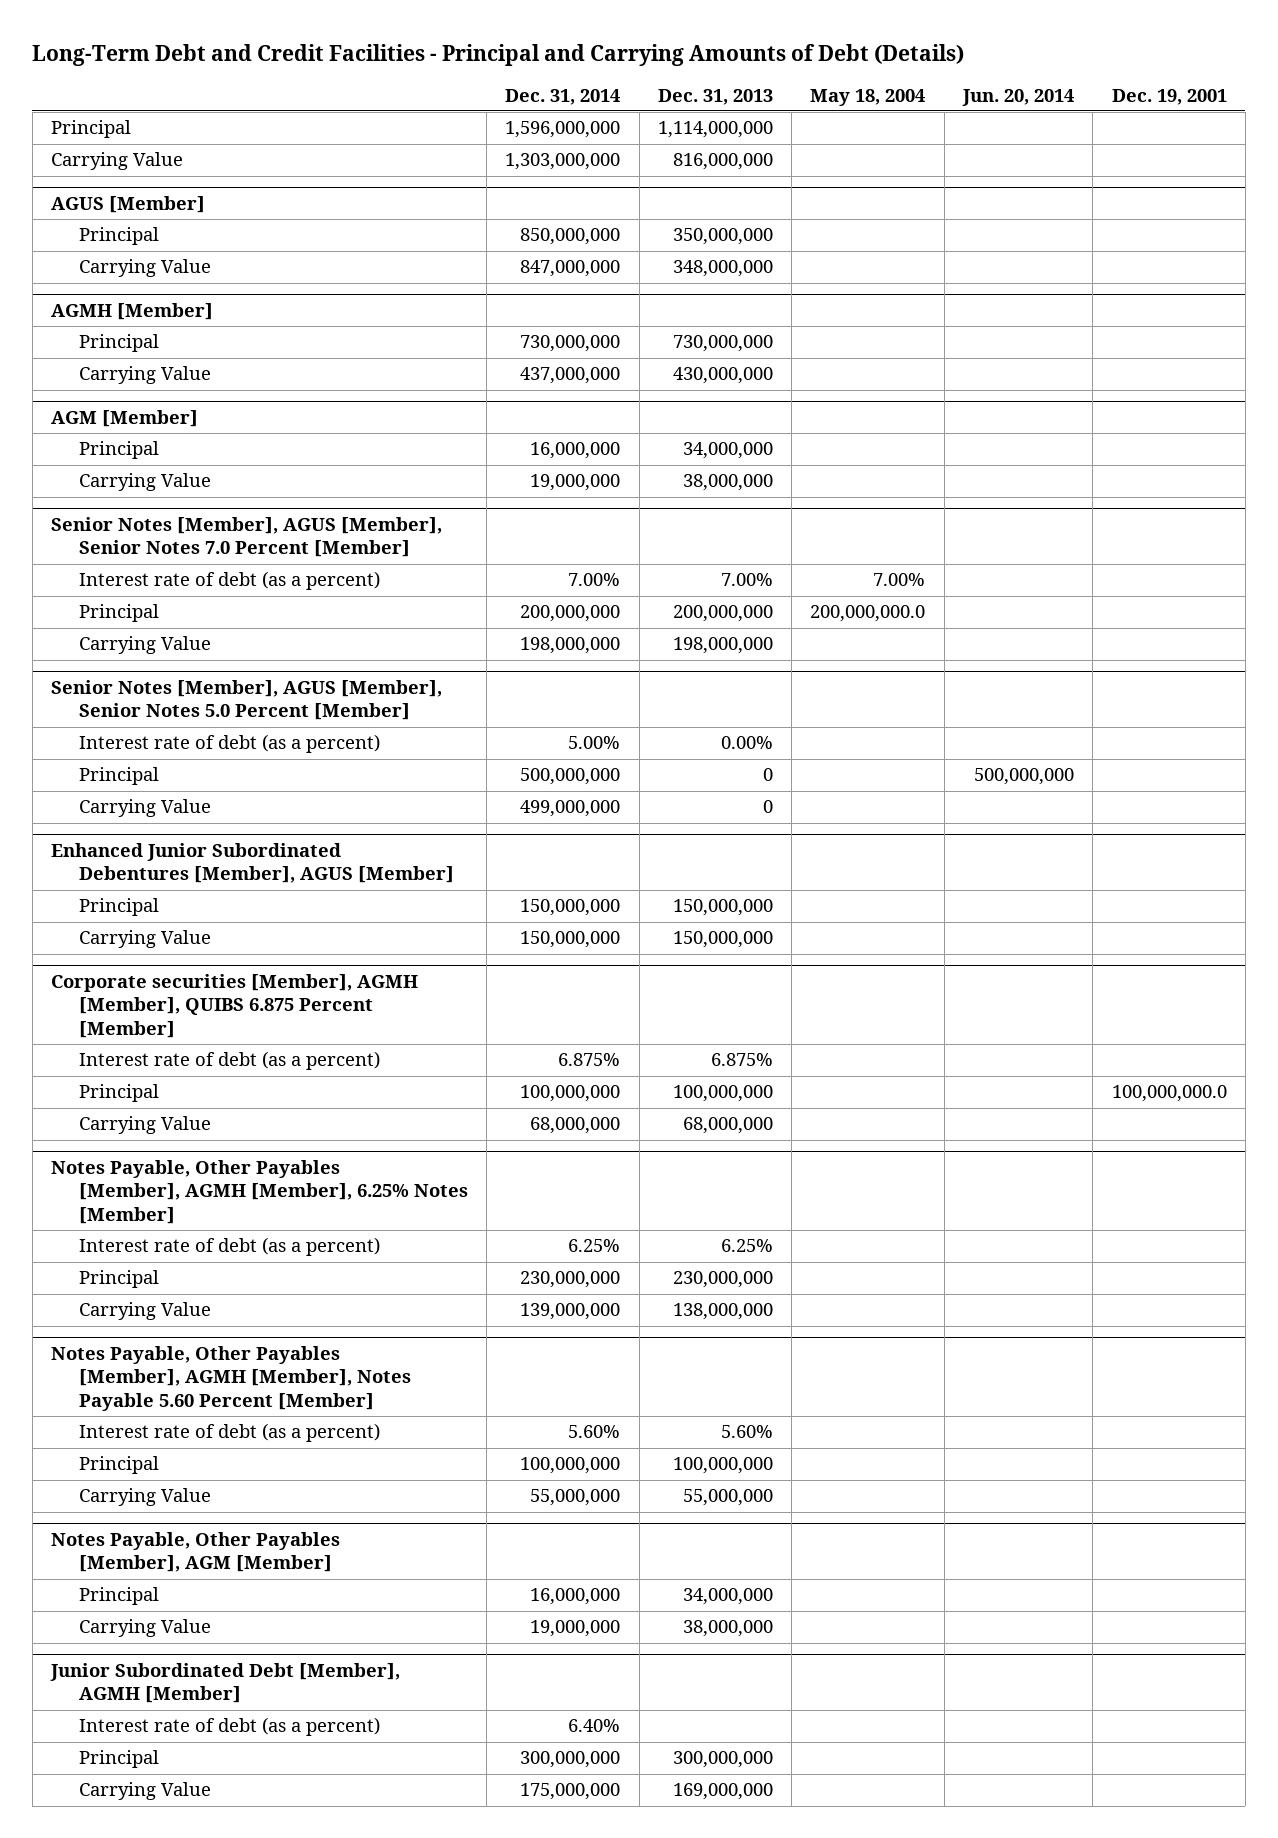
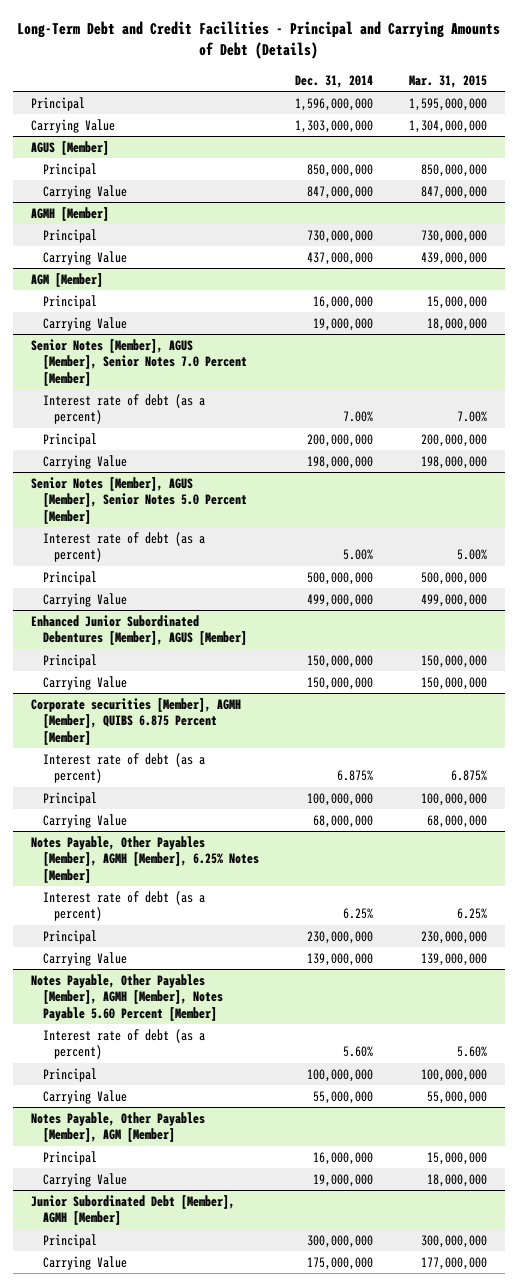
[657,88,773,105] Dec. 31, 2013 -> none
[810,88,926,106] May 18, 2004 -> none
[962,88,1075,106] Jun. 20, 2014 -> none
[1111,88,1227,105] Dec. 19, 2001 -> none
none -> [409,74,488,88] Mar. 31, 2015
[78,1717,380,1737] Interest rate of debt (as a percent) -> none

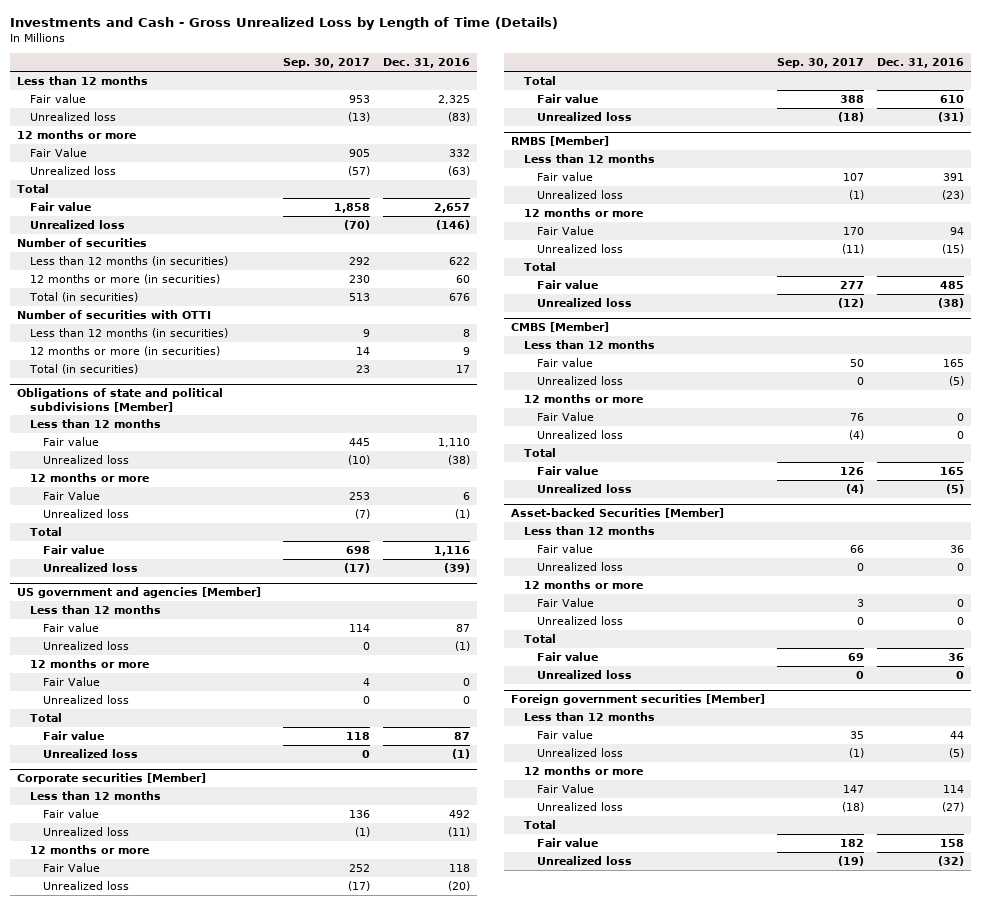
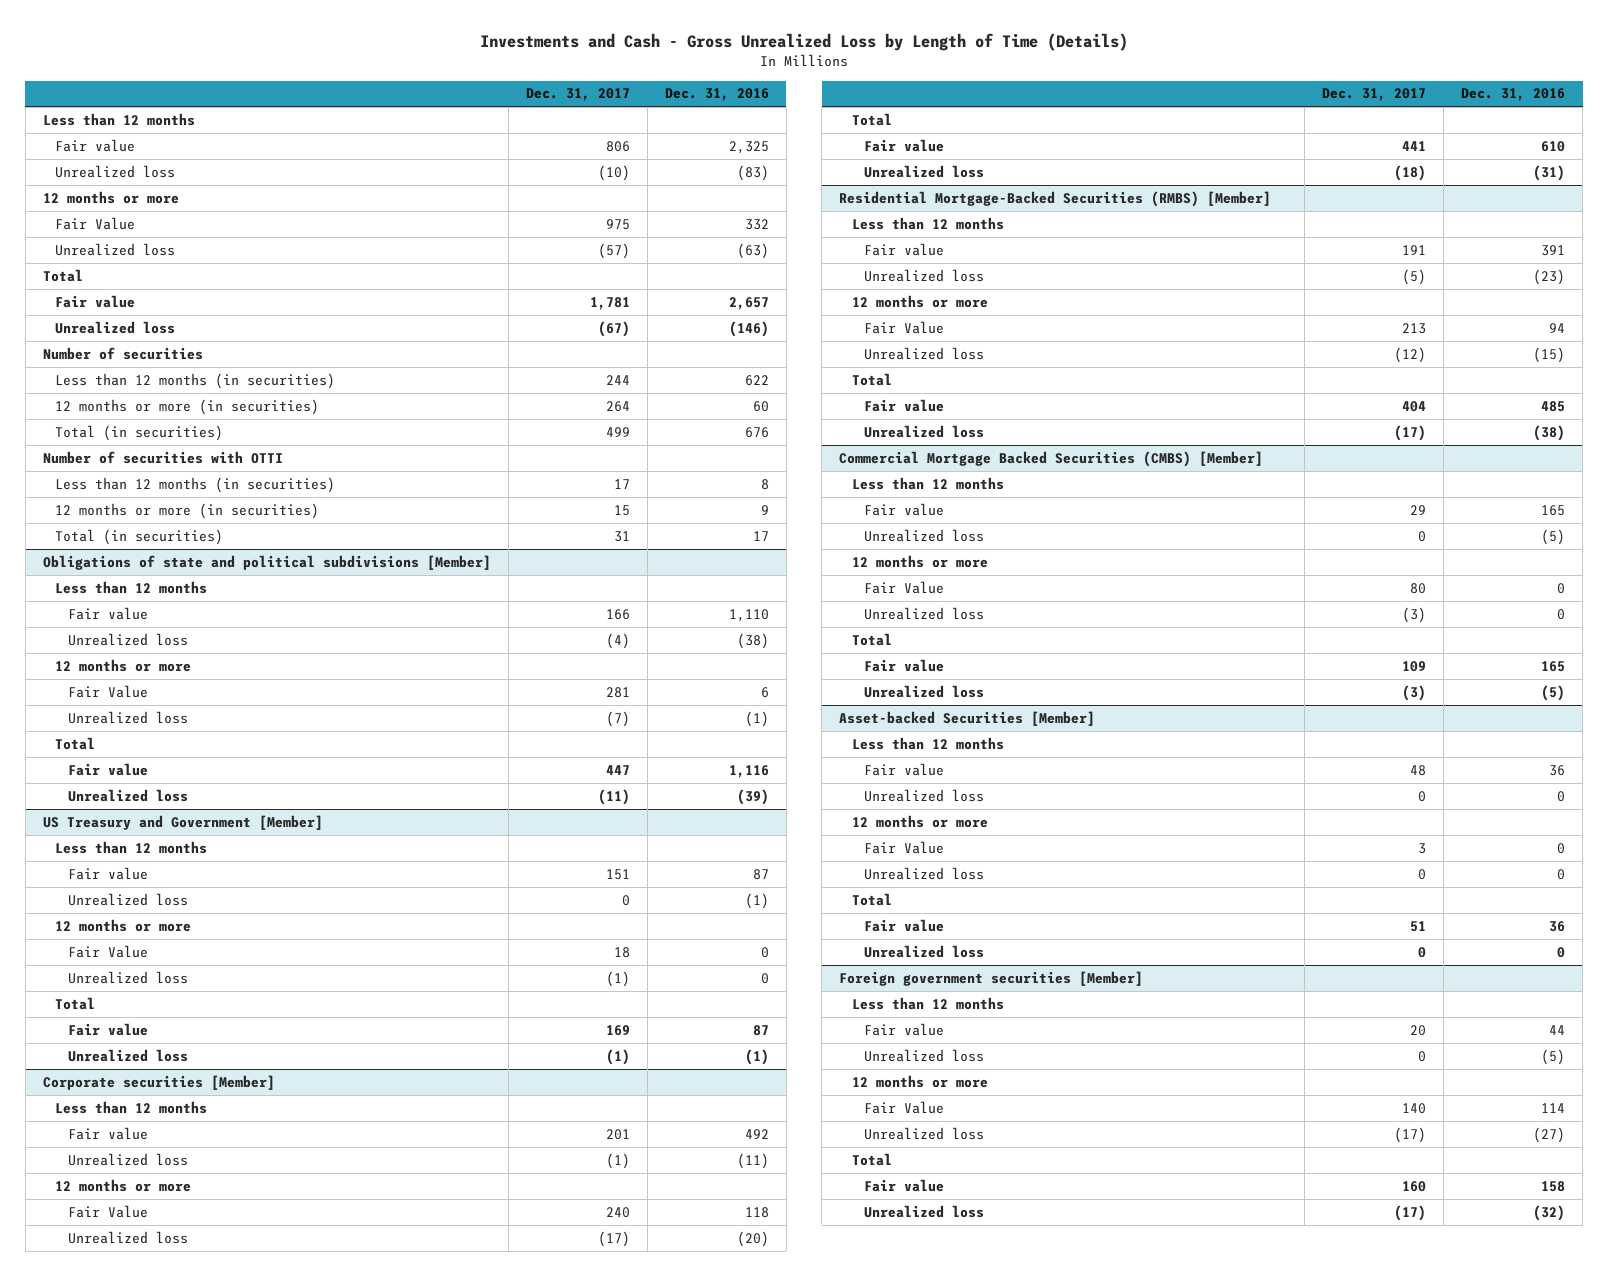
[283,58,371,69] Sep. 30, 2017 -> none
none -> [525,88,630,102] Dec. 31, 2017
[16,587,261,599] US government and agencies [Member] -> [42,814,323,830] US Treasury and Government [Member]
[510,136,609,147] RMBS [Member] -> [839,190,1272,207] Residential Mortgage-Backed Securities (RMBS) [Member]
[510,322,609,333] CMBS [Member] -> [839,450,1264,467] Commercial Mortgage Backed Securities (CMBS) [Member]

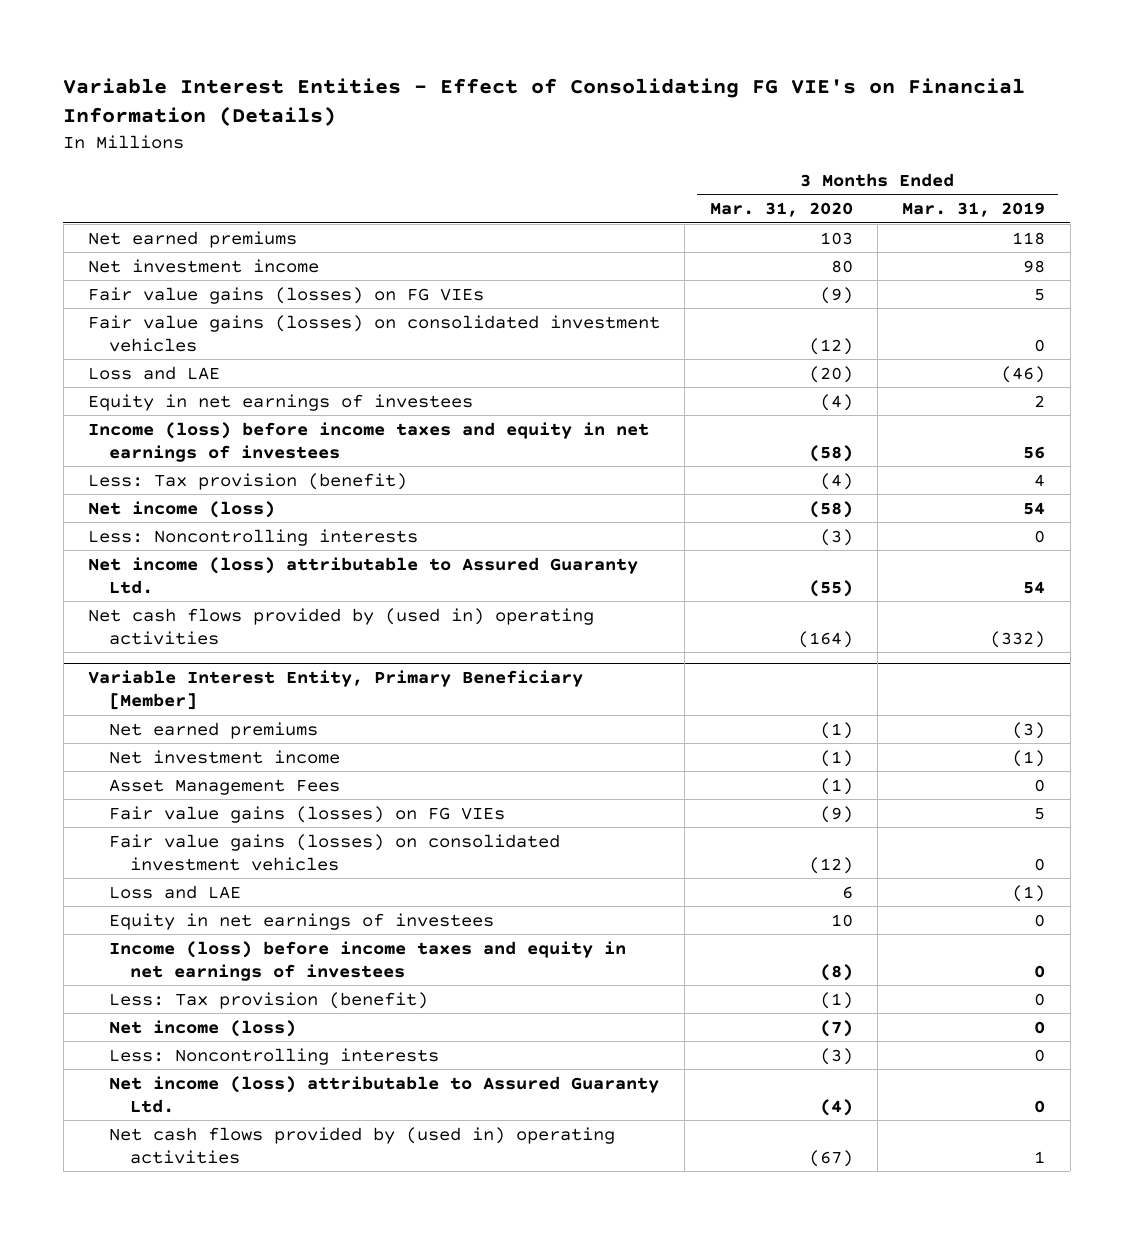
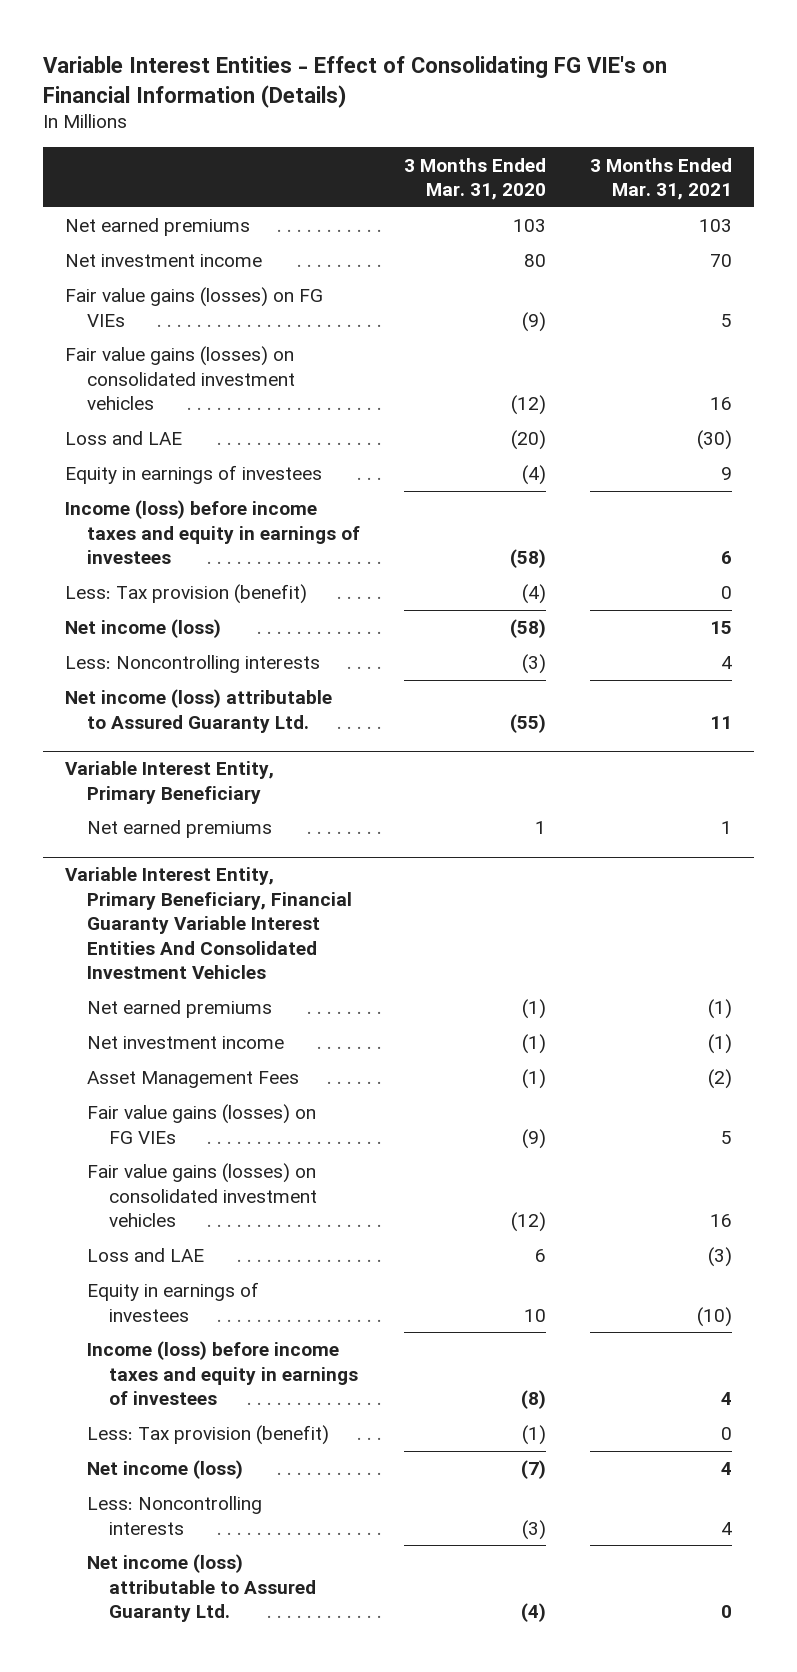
[902,202,1046,218] Mar. 31, 2019 -> none
none -> [589,157,732,201] 3 Months Ended Mar. 31, 2021
[87,393,473,411] Equity in net earnings of investees -> [65,465,323,485] Equity in earnings of investees
[87,421,649,462] Income (loss) before income taxes and equity in net earnings of investees -> [65,500,361,565] Income (loss) before income taxes and equity in earnings of investees
[87,607,594,645] Net cash flows provided by (used in) operating activities -> none
[87,670,583,711] Variable Interest Entity, Primary Beneficiary [Member] -> [65,761,275,804] Variable Interest Entity, Primary Beneficiary
none -> [87,820,273,839] Net earned premiums
none -> [65,867,353,980] Variable Interest Entity, Primary Beneficiary, Financial Guaranty Variable Interest Entities And Consolidated Investment Vehicles
[108,912,494,930] Equity in net earnings of investees -> [87,1282,260,1322] Equity in earnings of investees
[108,940,626,981] Income (loss) before income taxes and equity in net earnings of investees -> [87,1341,359,1406] Income (loss) before income taxes and equity in earnings of investees
[108,1126,615,1164] Net cash flows provided by (used in) operating activities -> none

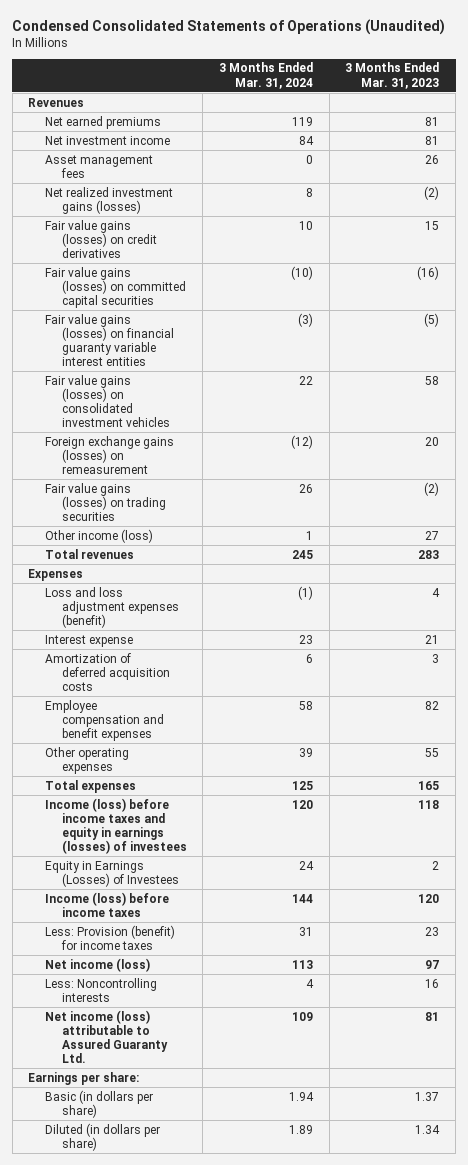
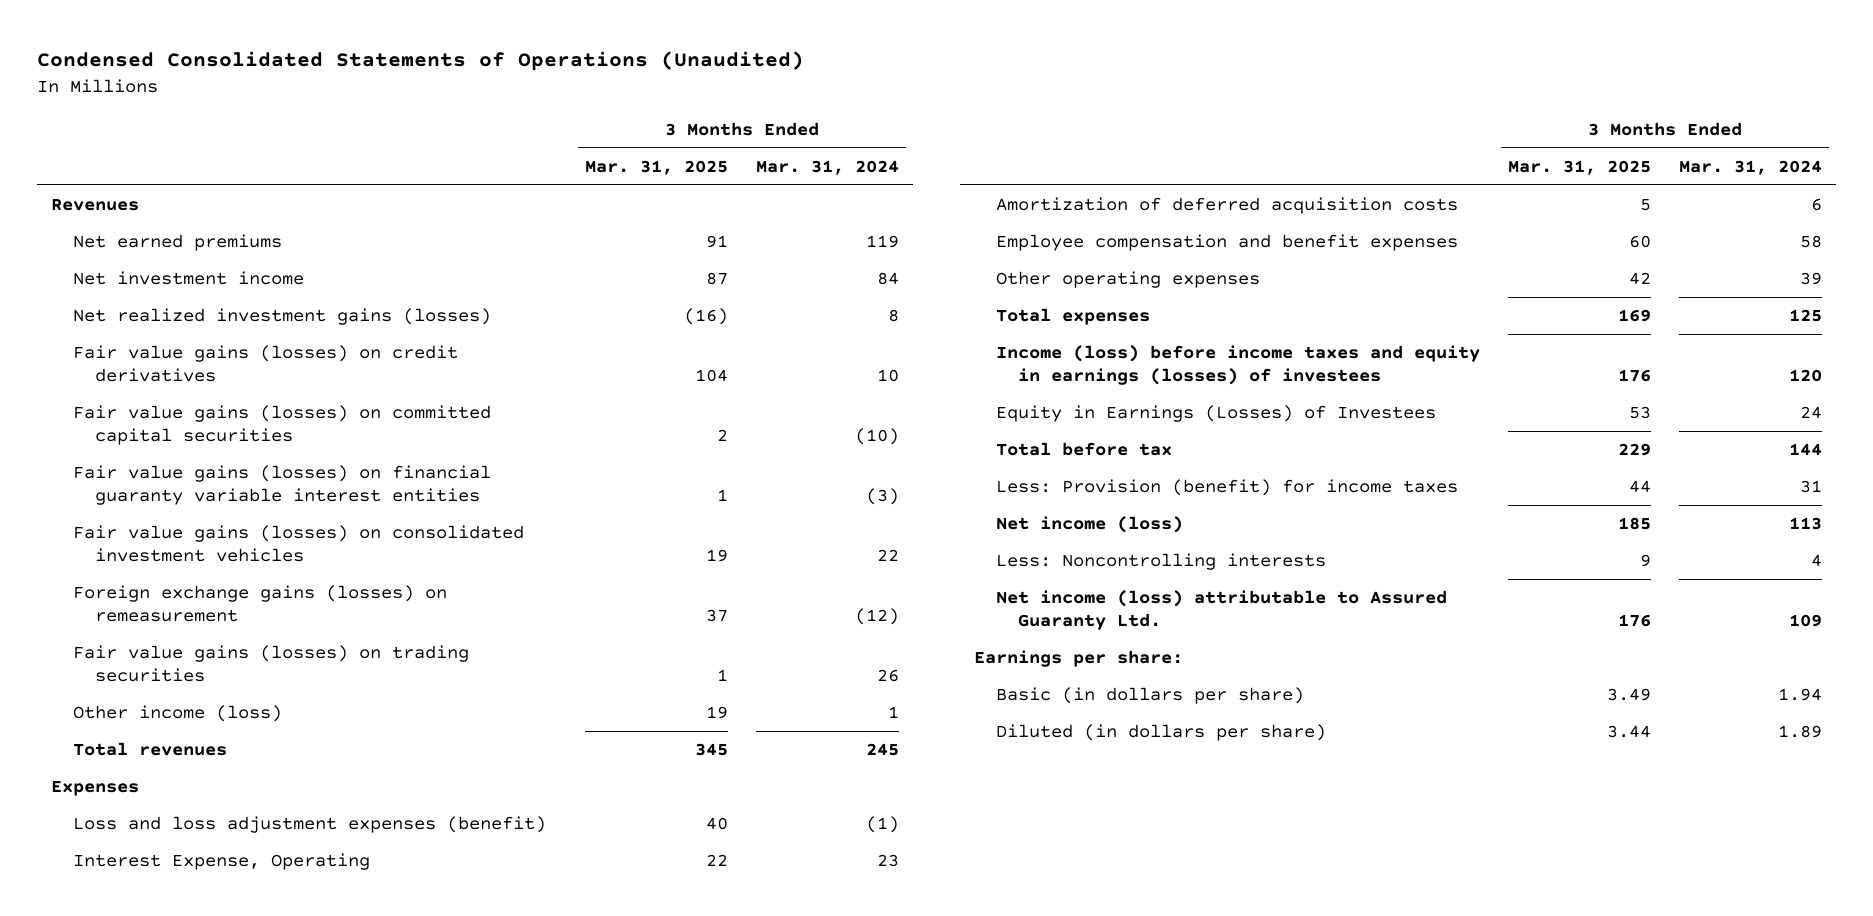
[345,62,440,89] 3 Months Ended Mar. 31, 2023 -> none
none -> [584,159,728,175] Mar. 31, 2025
[45,154,154,178] Asset management fees -> none
[45,634,134,647] Interest expense -> [72,853,370,871] Interest Expense, Operating
[45,891,170,917] Income (loss) before income taxes -> [995,442,1172,457] Total before tax

